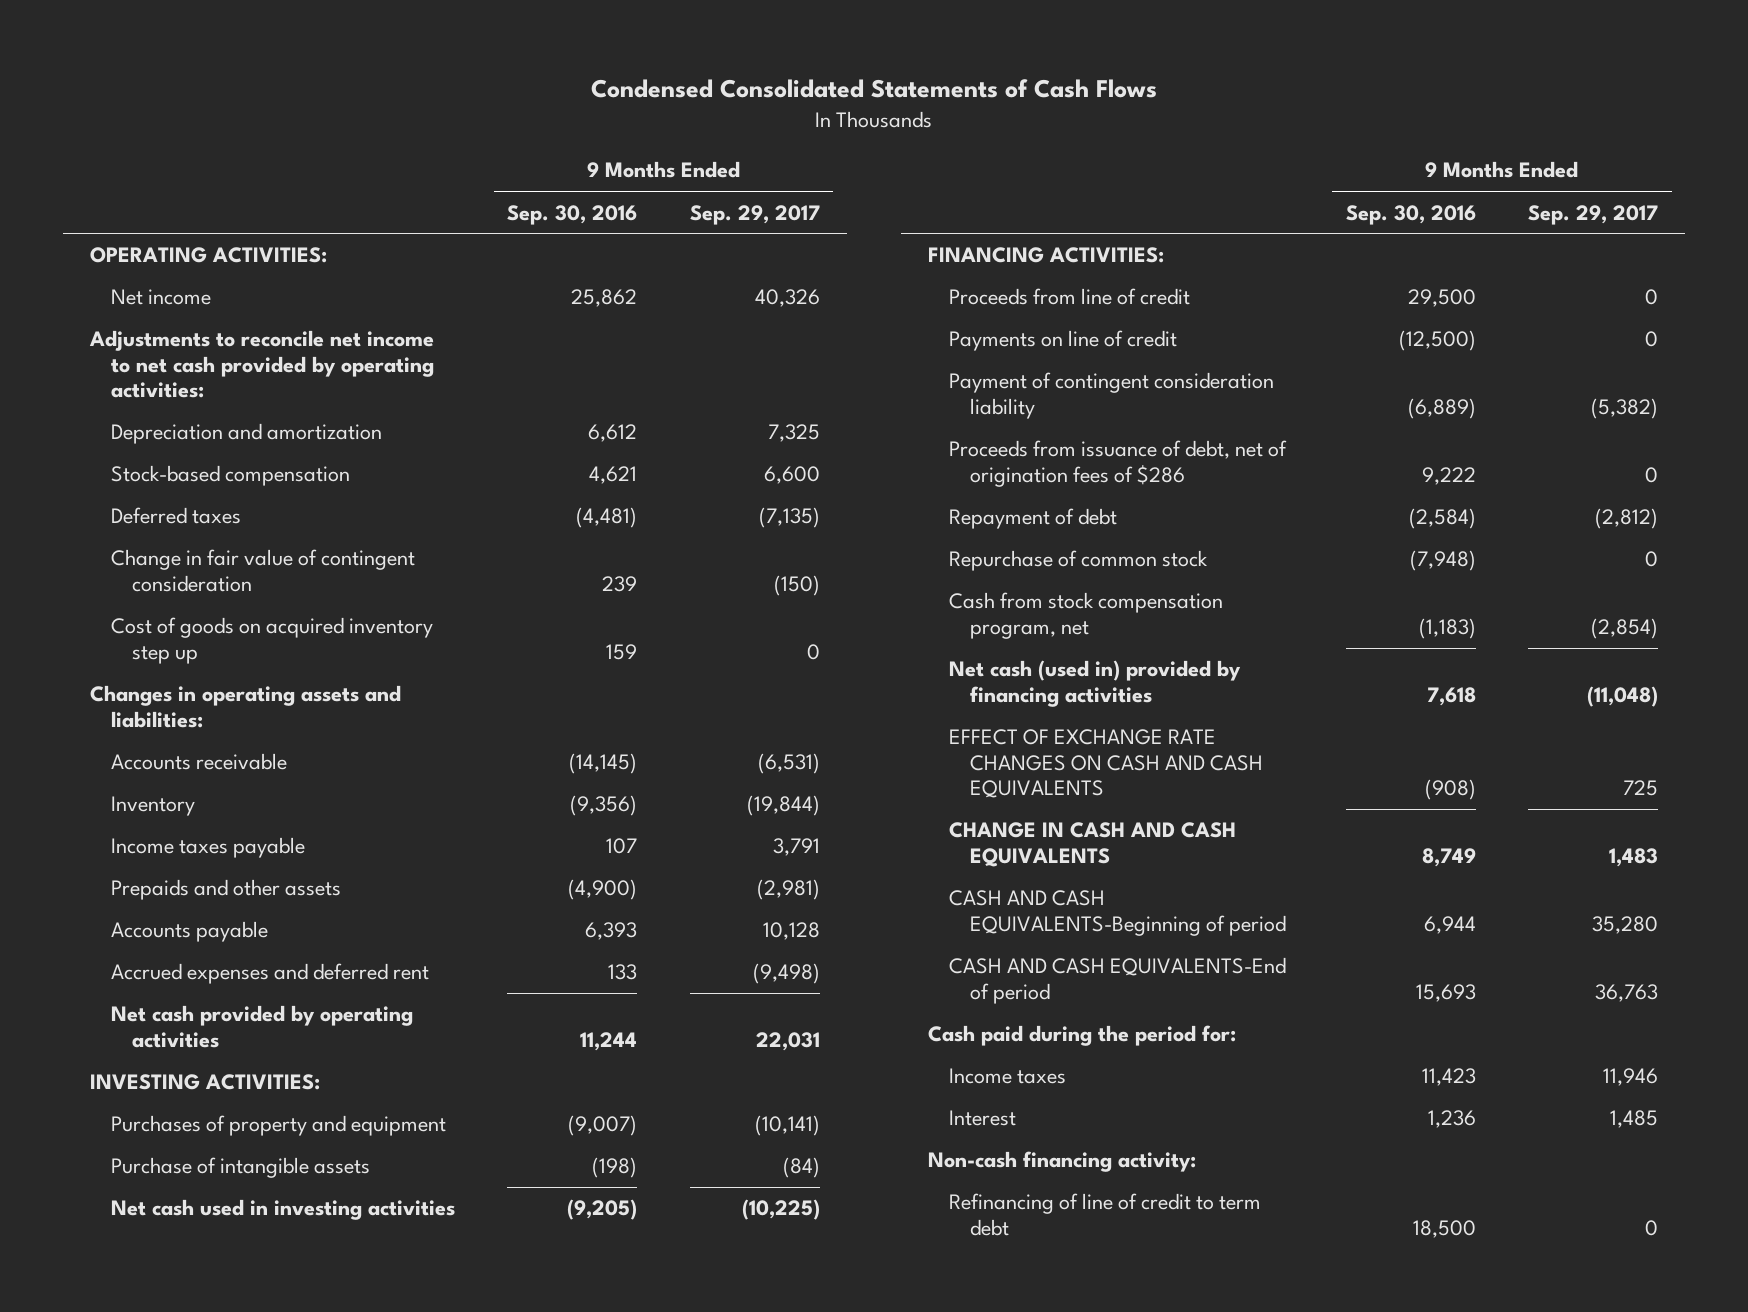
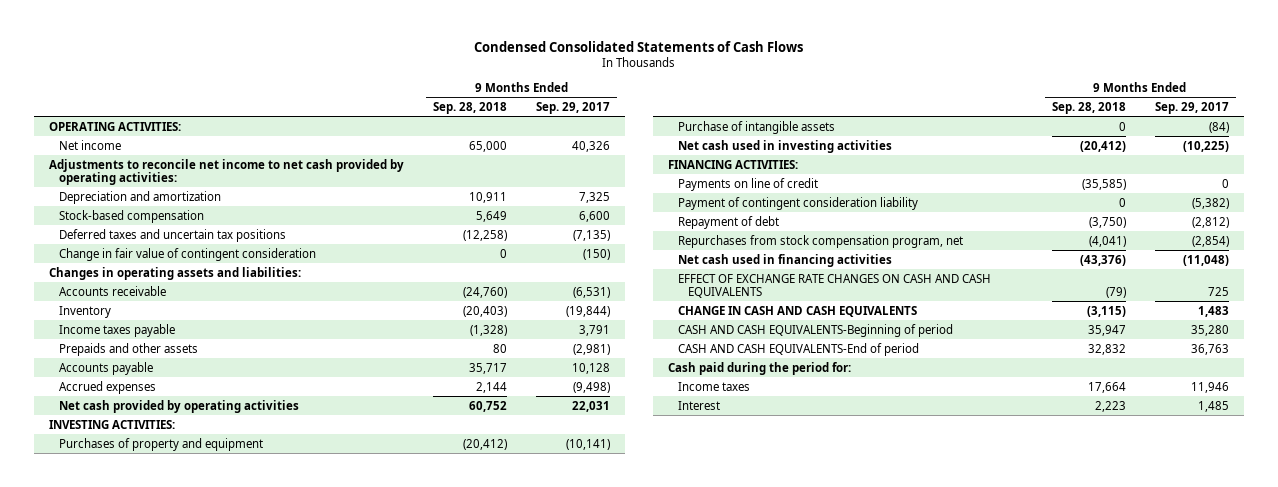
[507,204,638,225] Sep. 30, 2016 -> none
none -> [433,101,508,114] Sep. 28, 2018
[110,507,241,525] Deferred taxes -> [59,228,287,242] Deferred taxes and uncertain tax positions
[110,617,433,664] Cost of goods on acquired inventory step up -> none
[110,963,429,985] Accrued expenses and deferred rent -> [59,380,157,394] Accrued expenses
[948,288,1190,306] Proceeds from line of credit -> none
[948,440,1287,487] Proceeds from issuance of debt, net of origination fees of $286 -> none
[948,550,1208,572] Repurchase of common stock -> none
[948,592,1223,639] Cash from stock compensation program, net -> [678,234,964,248] Repurchases from stock compensation program, net
[948,660,1241,707] Net cash (used in) provided by financing activities -> [678,253,893,267] Net cash used in financing activities
[927,1151,1196,1173] Non-cash financing activity: -> none
[948,1193,1261,1236] Refinancing of line of credit to term debt -> none

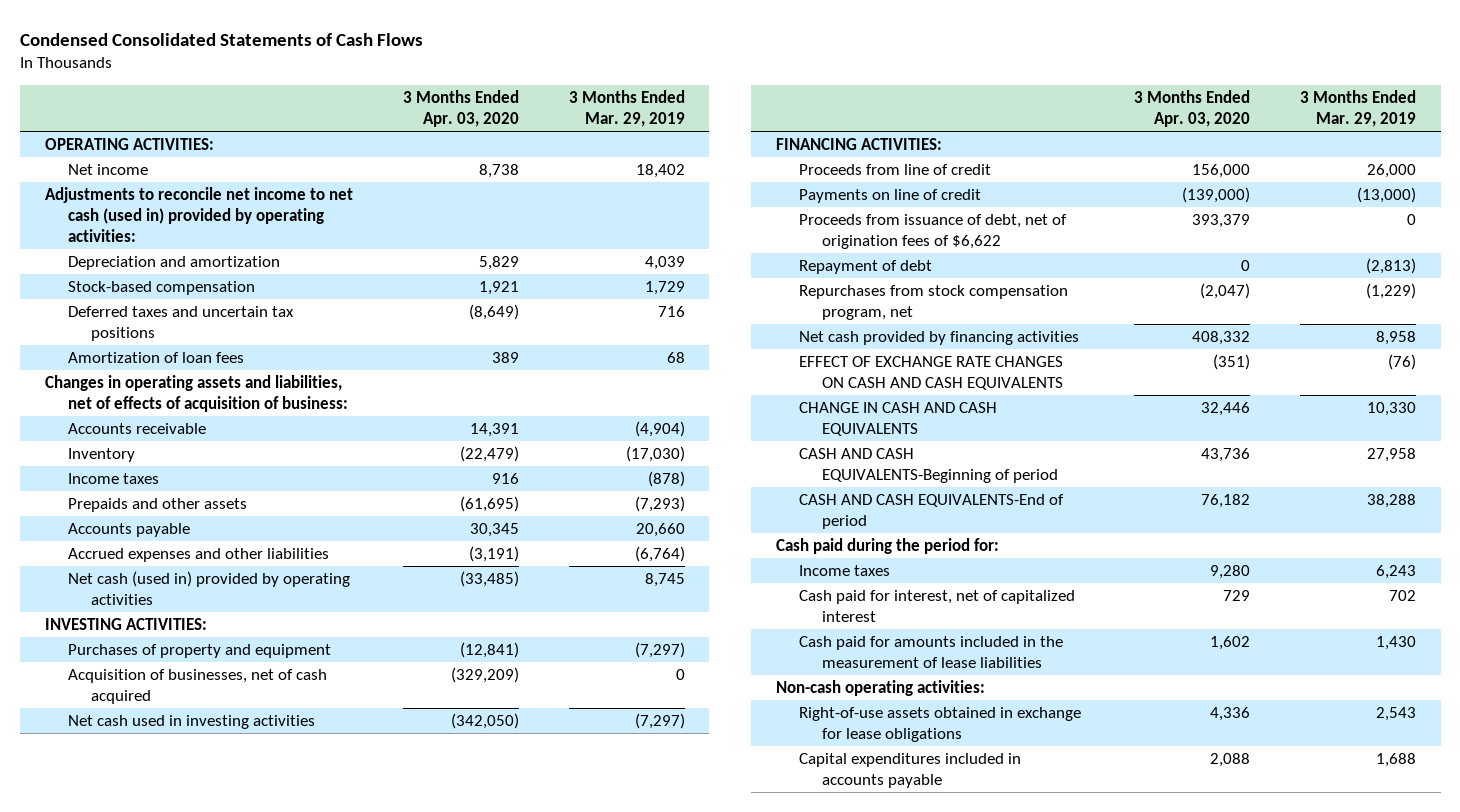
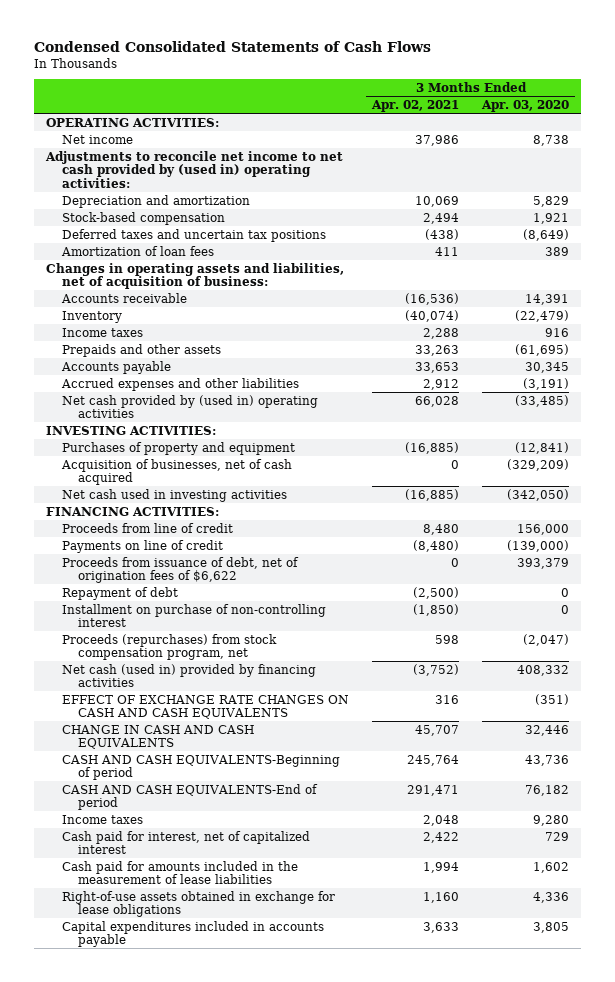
[568,89,685,127] 3 Months Ended Mar. 29, 2019 -> none
none -> [371,99,460,112] Apr. 02, 2021
[44,187,353,243] Adjustments to reconcile net income to net cash (used in) provided by operating activities: -> [44,150,343,188] Adjustments to reconcile net income to net cash provided by (used in) operating activities:
[44,375,348,413] Changes in operating assets and liabilities, net of effects of acquisition of business: -> [45,262,344,290] Changes in operating assets and liabilities, net of acquisition of business:
[67,571,350,606] Net cash (used in) provided by operating activities -> [62,394,319,419] Net cash provided by (used in) operating activities
none -> [62,603,327,628] Installment on purchase of non-controlling interest
[798,285,1068,321] Repurchases from stock compensation program, net -> [62,633,278,661] Proceeds (repurchases) from stock compensation program, net
[798,331,1079,346] Net cash provided by financing activities -> [62,663,317,688] Net cash (used in) provided by financing activities
[775,538,999,555] Cash paid during the period for: -> none
[775,680,985,697] Non-cash operating activities: -> none
[1209,753,1250,768] 2,088 -> [533,921,570,933] 3,805

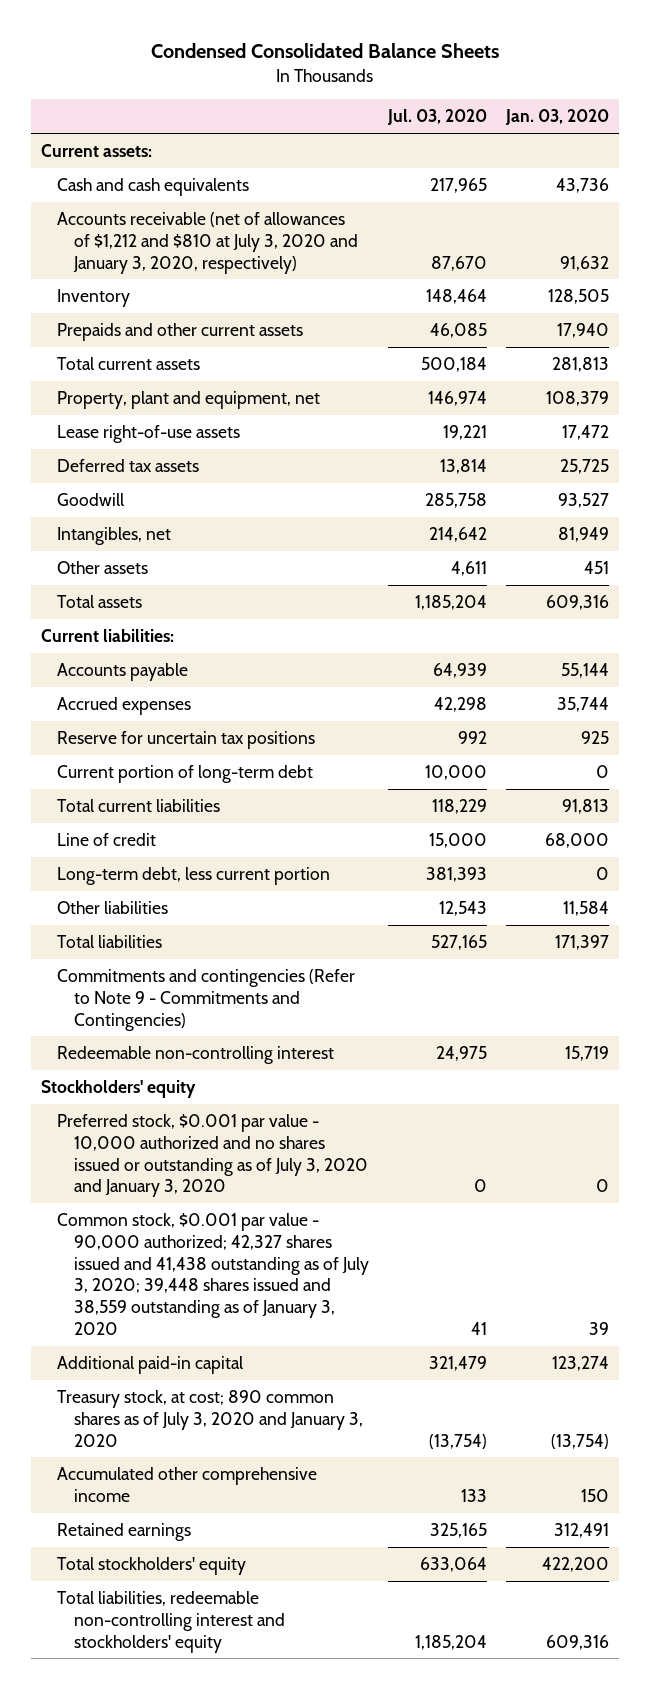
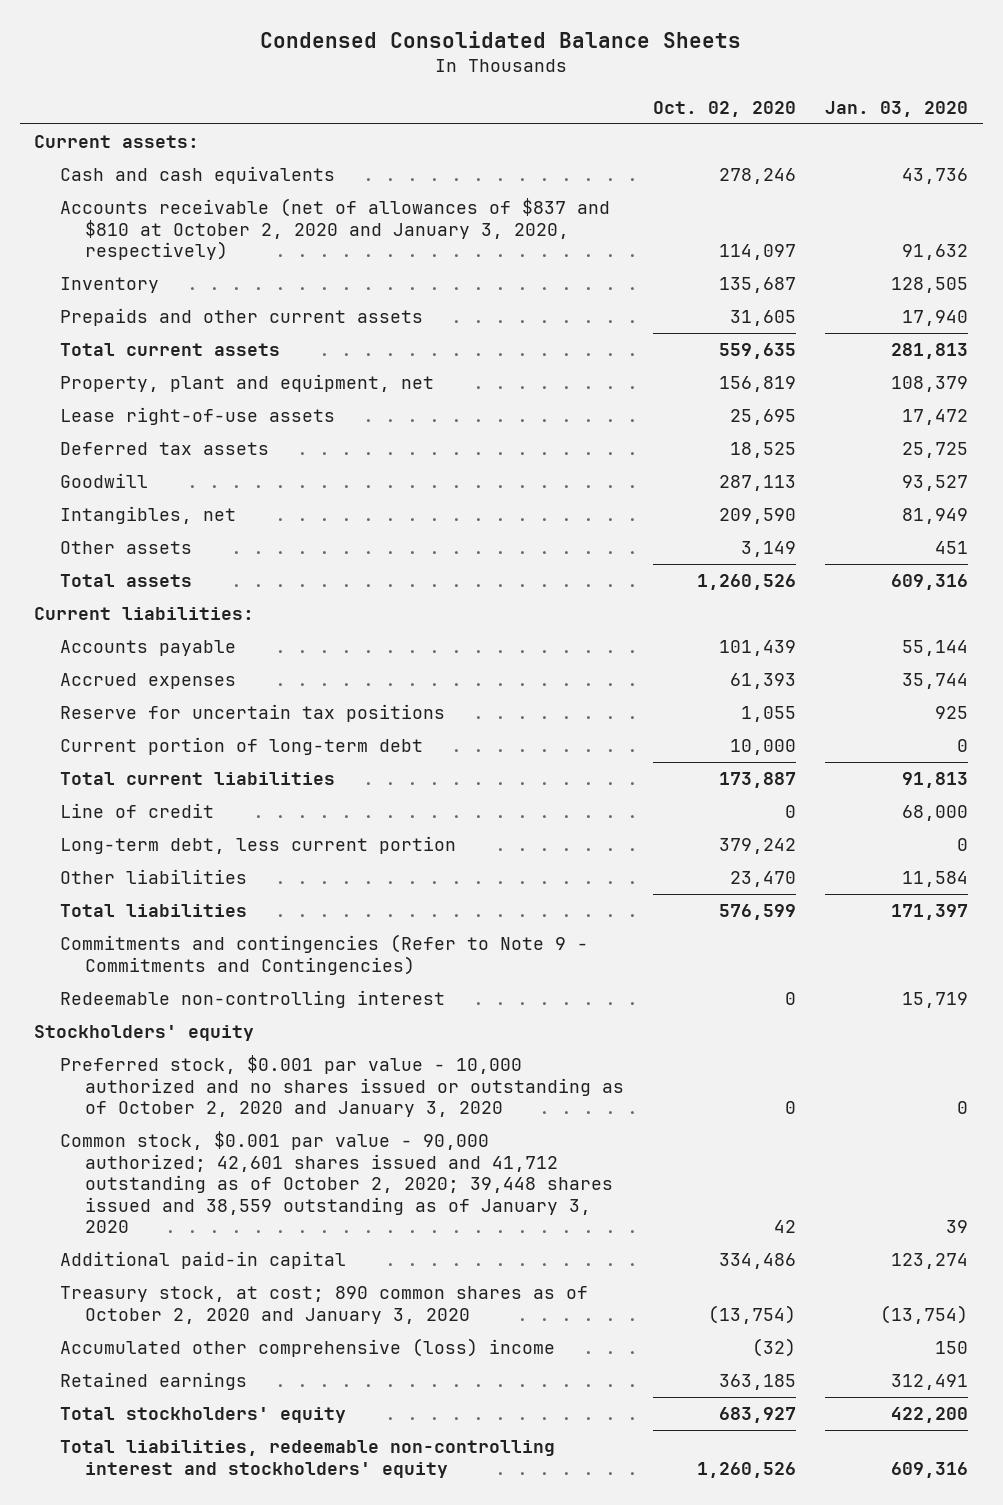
[387,109,488,126] Jul. 03, 2020 -> none
none -> [653,100,797,117] Oct. 02, 2020
[57,212,359,274] Accounts receivable (net of allowances of $1,212 and $810 at July 3, 2020 and January 3, 2020, respectively) -> [59,198,610,261] Accounts receivable (net of allowances of $837 and $810 at October 2, 2020 and January 3, 2020, respectively)
[57,1114,369,1198] Preferred stock, $0.001 par value - 10,000 authorized and no shares issued or outstanding as of July 3, 2020 and January 3, 2020 -> [59,1055,624,1118] Preferred stock, $0.001 par value - 10,000 authorized and no shares issued or outstanding as of October 2, 2020 and January 3, 2020
[57,1213,370,1335] Common stock, $0.001 par value - 90,000 authorized; 42,327 shares issued and 41,438 outstanding as of July 3, 2020; 39,448 shares issued and 38,559 outstanding as of January 3, 2020 -> [59,1131,613,1234] Common stock, $0.001 par value - 90,000 authorized; 42,601 shares issued and 41,712 outstanding as of October 2, 2020; 39,448 shares issued and 38,559 outstanding as of January 3, 2020
[57,1390,364,1447] Treasury stock, at cost; 890 common shares as of July 3, 2020 and January 3, 2020 -> [59,1286,588,1324] Treasury stock, at cost; 890 common shares as of October 2, 2020 and January 3, 2020
[57,1467,318,1502] Accumulated other comprehensive income -> [59,1338,555,1358] Accumulated other comprehensive (loss) income

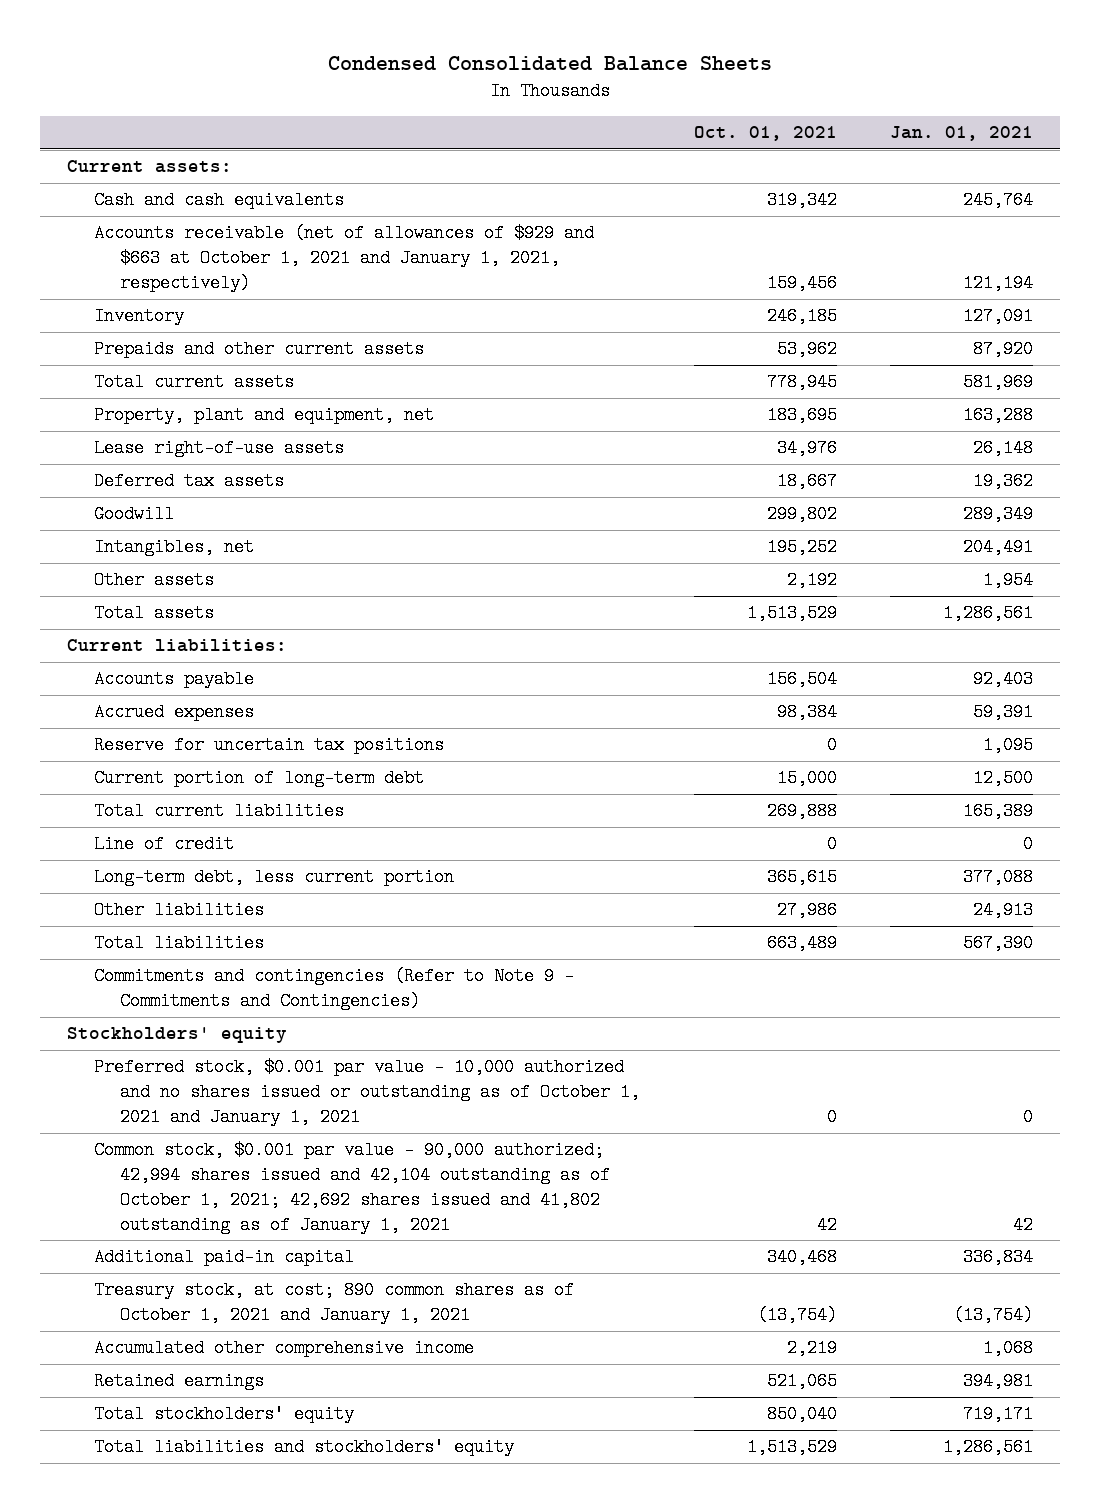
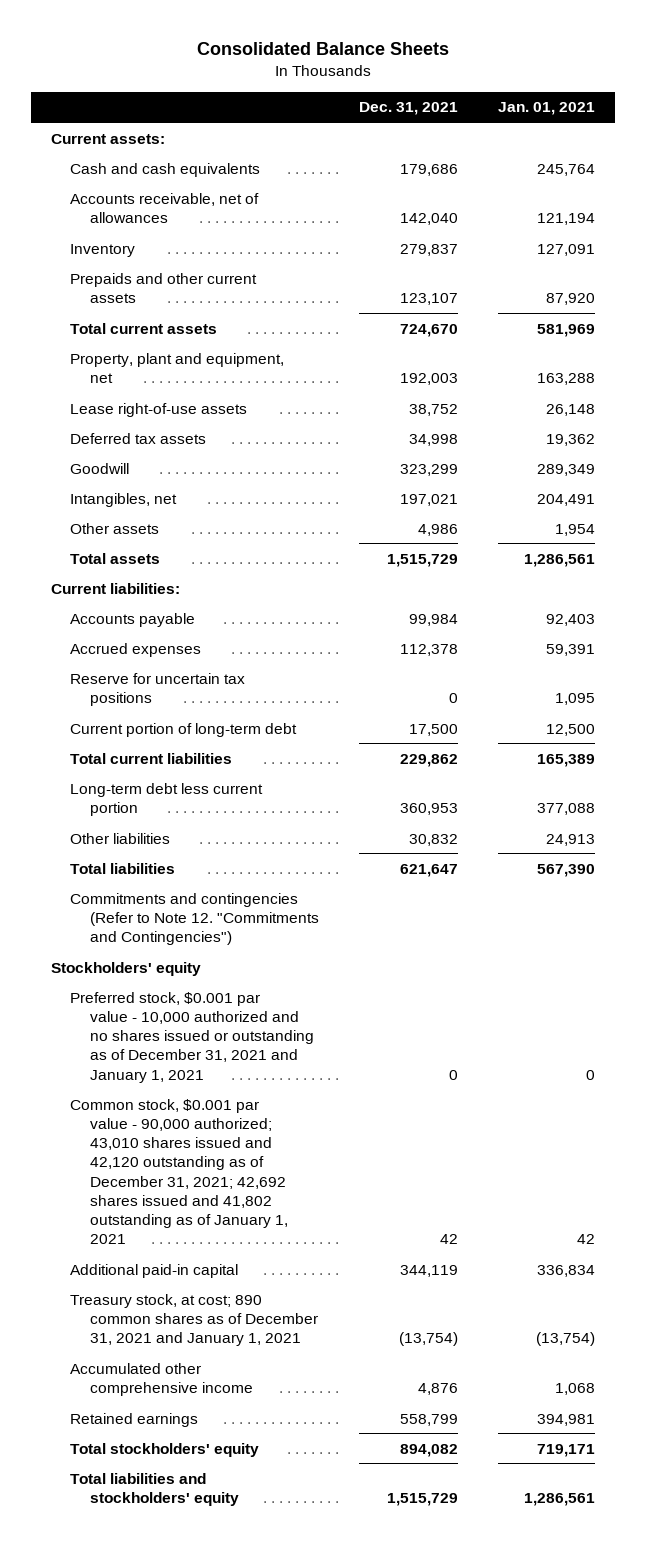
[328,56,773,72] Condensed Consolidated Balance Sheets -> [196,42,449,56] Consolidated Balance Sheets
[693,126,837,142] Oct. 01, 2021 -> none
none -> [358,102,458,116] Dec. 31, 2021
[93,224,594,293] Accounts receivable (net of allowances of $929 and $663 at October 1, 2021 and January 1, 2021, respectively) -> [70,192,260,223] Accounts receivable, net of allowances
[93,835,234,854] Line of credit -> none
[93,868,454,887] Long-term debt, less current portion -> [70,782,264,816] Long-term debt less current portion
[93,967,574,1011] Commitments and contingencies (Refer to Note 9 - Commitments and Contingencies) -> [70,892,319,946] Commitments and contingencies (Refer to Note 12. "Commitments and Contingencies")
[93,1058,641,1127] Preferred stock, $0.001 par value - 10,000 authorized and no shares issued or outstanding as of October 1, 2021 and January 1, 2021 -> [70,991,314,1083] Preferred stock, $0.001 par value - 10,000 authorized and no shares issued or outstanding as of December 31, 2021 and January 1, 2021
[93,1141,611,1234] Common stock, $0.001 par value - 90,000 authorized; 42,994 shares issued and 42,104 outstanding as of October 1, 2021; 42,692 shares issued and 41,802 outstanding as of January 1, 2021 -> [70,1098,288,1245] Common stock, $0.001 par value - 90,000 authorized; 43,010 shares issued and 42,120 outstanding as of December 31, 2021; 42,692 shares issued and 41,802 outstanding as of January 1, 2021
[93,1281,574,1325] Treasury stock, at cost; 890 common shares as of October 1, 2021 and January 1, 2021 -> [70,1293,318,1347] Treasury stock, at cost; 890 common shares as of December 31, 2021 and January 1, 2021

